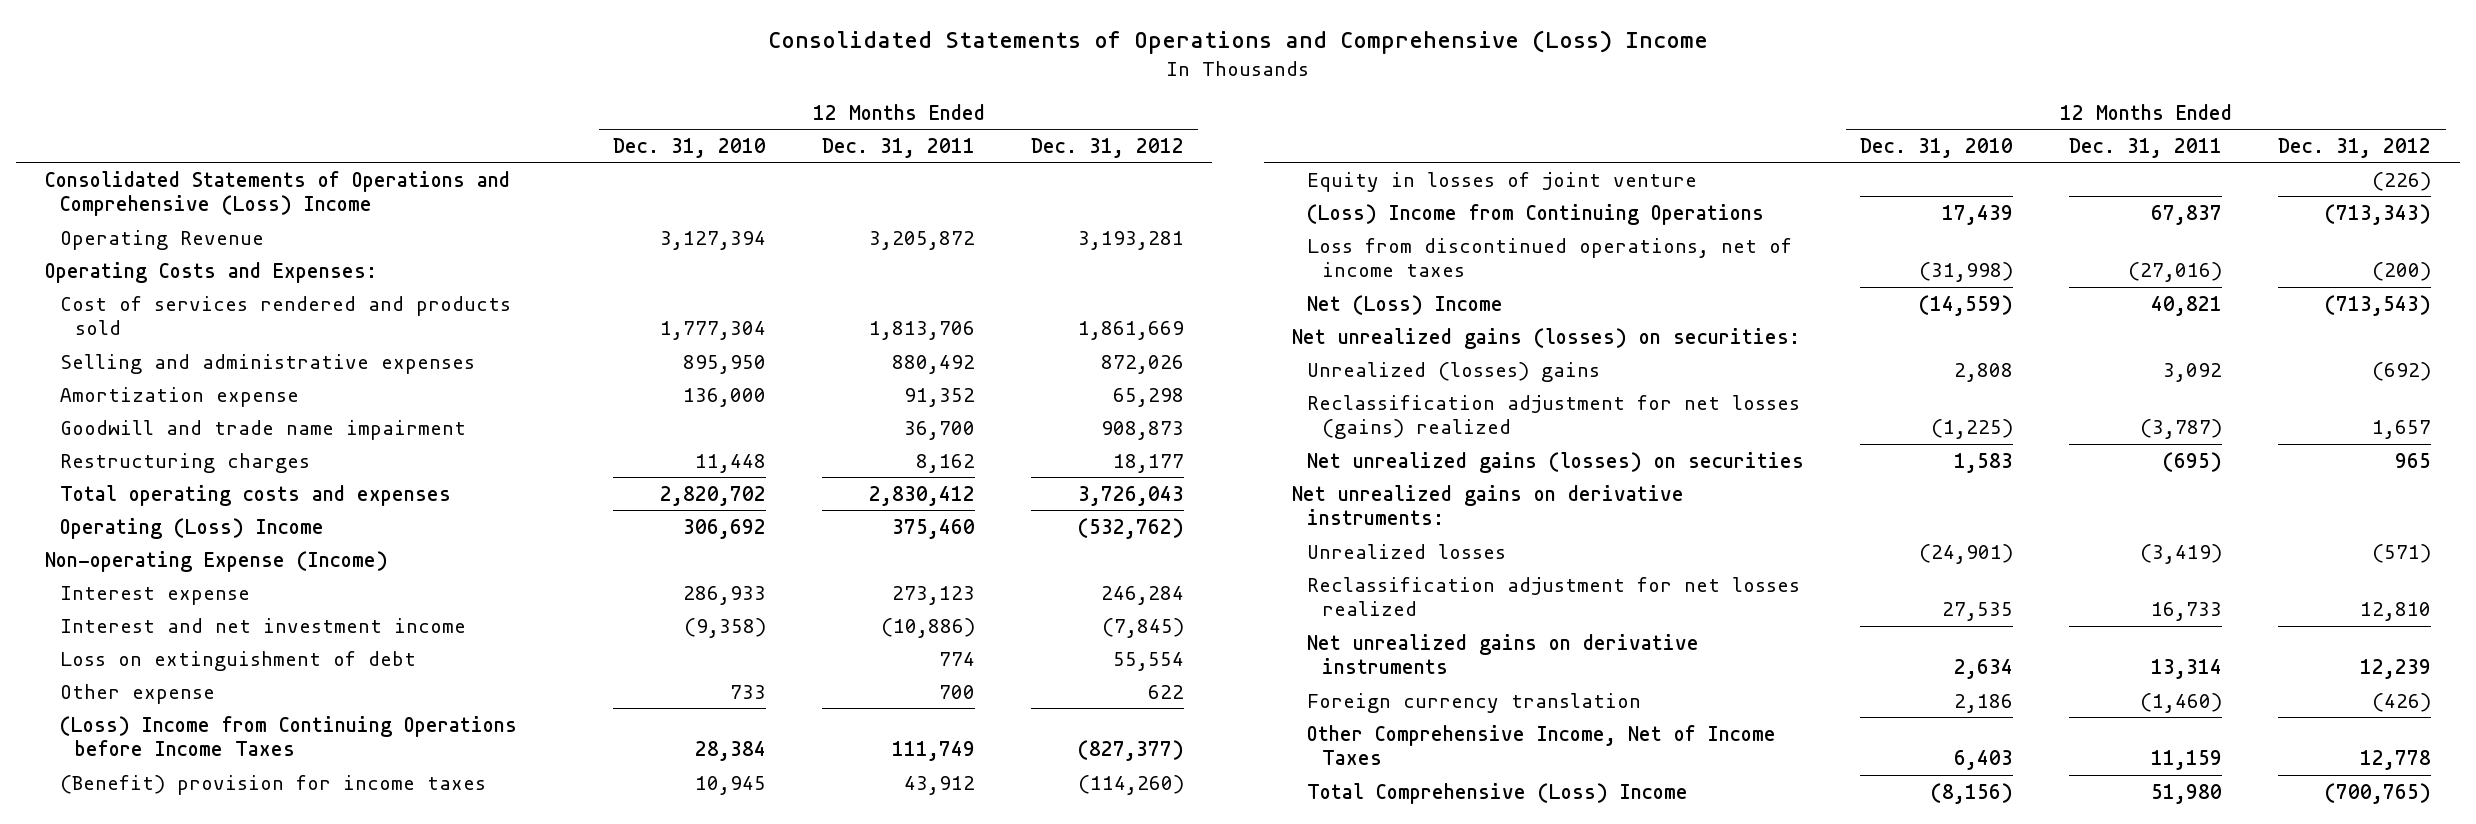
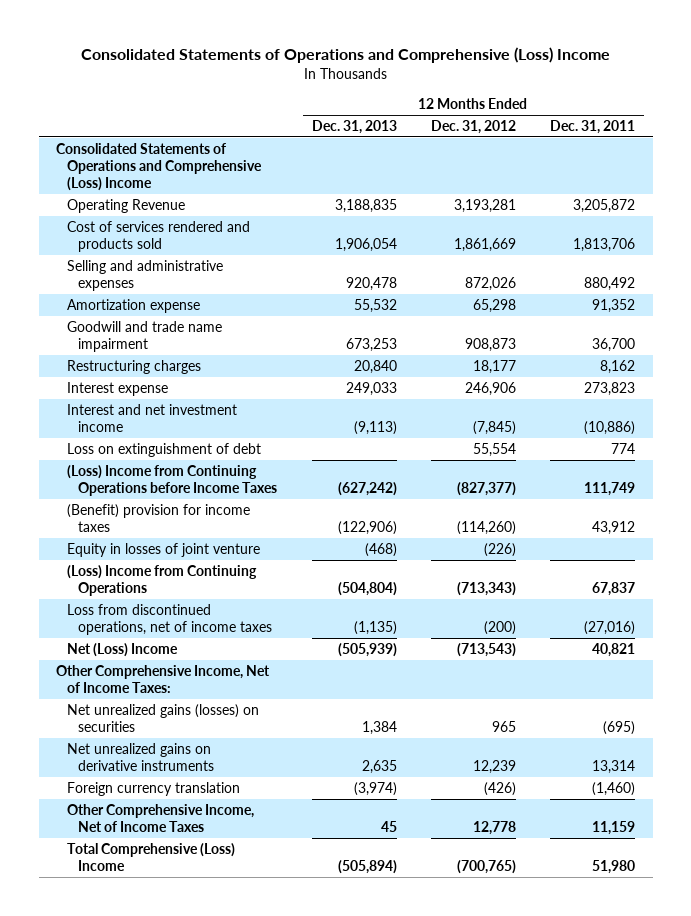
[612,137,766,158] Dec. 31, 2010 -> none
none -> [311,120,397,135] Dec. 31, 2013
[44,261,377,283] Operating Costs and Expenses: -> none
[59,484,451,506] Total operating costs and expenses -> none
[59,517,324,539] Operating (Loss) Income -> none
[44,550,388,572] Non-operating Expense (Income) -> none
[892,585,976,605] 273,123 -> [584,381,636,396] 273,823
[1101,585,1185,605] 246,284 -> [464,381,516,396] 246,906
[59,683,215,704] Other expense -> none
[1291,327,1800,349] Net unrealized gains (losses) on securities: -> none
[1306,361,1600,382] Unrealized (losses) gains -> none
[1306,394,1800,440] Reclassification adjustment for net losses (gains) realized -> none
none -> [55,664,270,694] Other Comprehensive Income, Net of Income Taxes:
[1291,484,1684,526] Net unrealized gains on derivative instruments: -> none
[1306,543,1506,559] Unrealized losses -> none
[1306,576,1800,617] Reclassification adjustment for net losses realized -> none

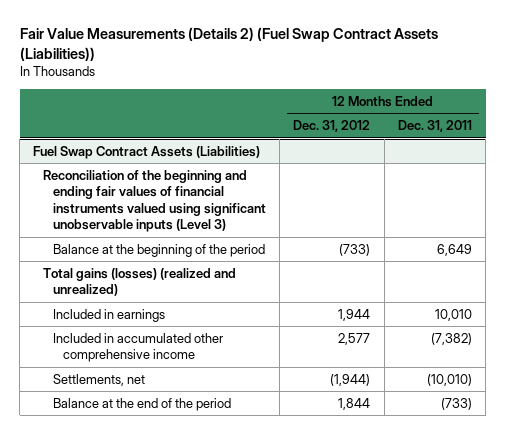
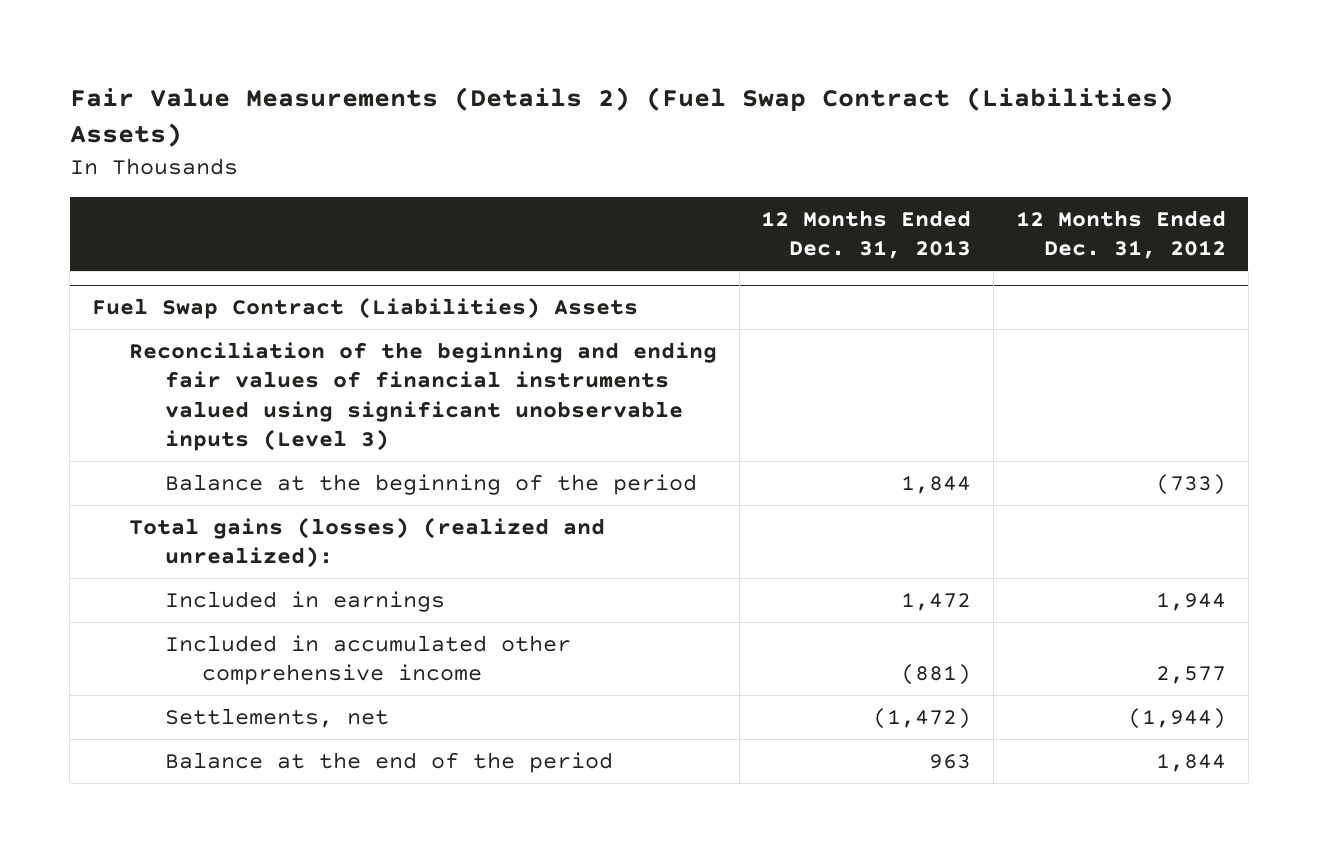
[19,27,438,62] Fair Value Measurements (Details 2) (Fuel Swap Contract Assets (Liabilities)) -> [69,87,1174,148] Fair Value Measurements (Details 2) (Fuel Swap Contract (Liabilities) Assets)
[397,120,472,133] Dec. 31, 2011 -> none
none -> [761,209,972,260] 12 Months Ended Dec. 31, 2013
[33,145,261,159] Fuel Swap Contract Assets (Liabilities) -> [92,297,639,320] Fuel Swap Contract (Liabilities) Assets
[43,267,237,297] Total gains (losses) (realized and unrealized) -> [128,516,605,569] Total gains (losses) (realized and unrealized):

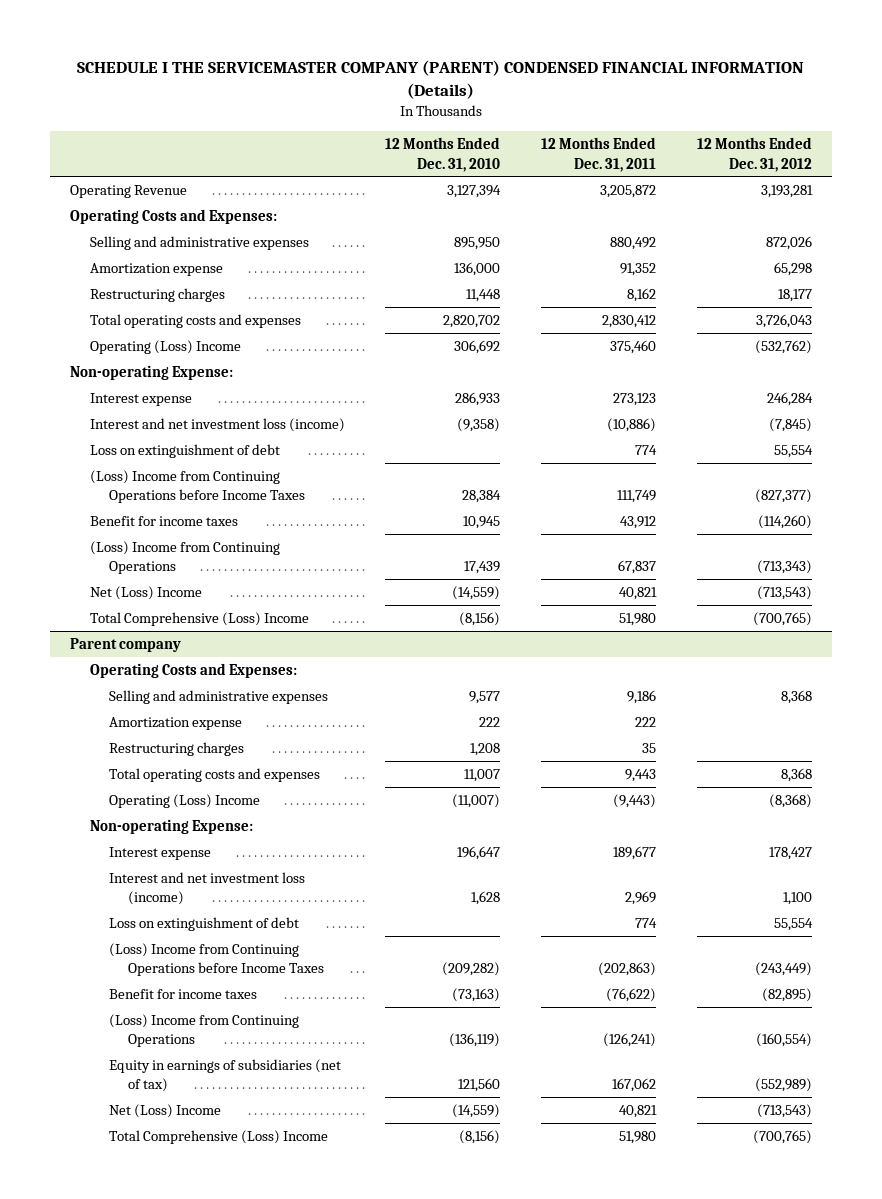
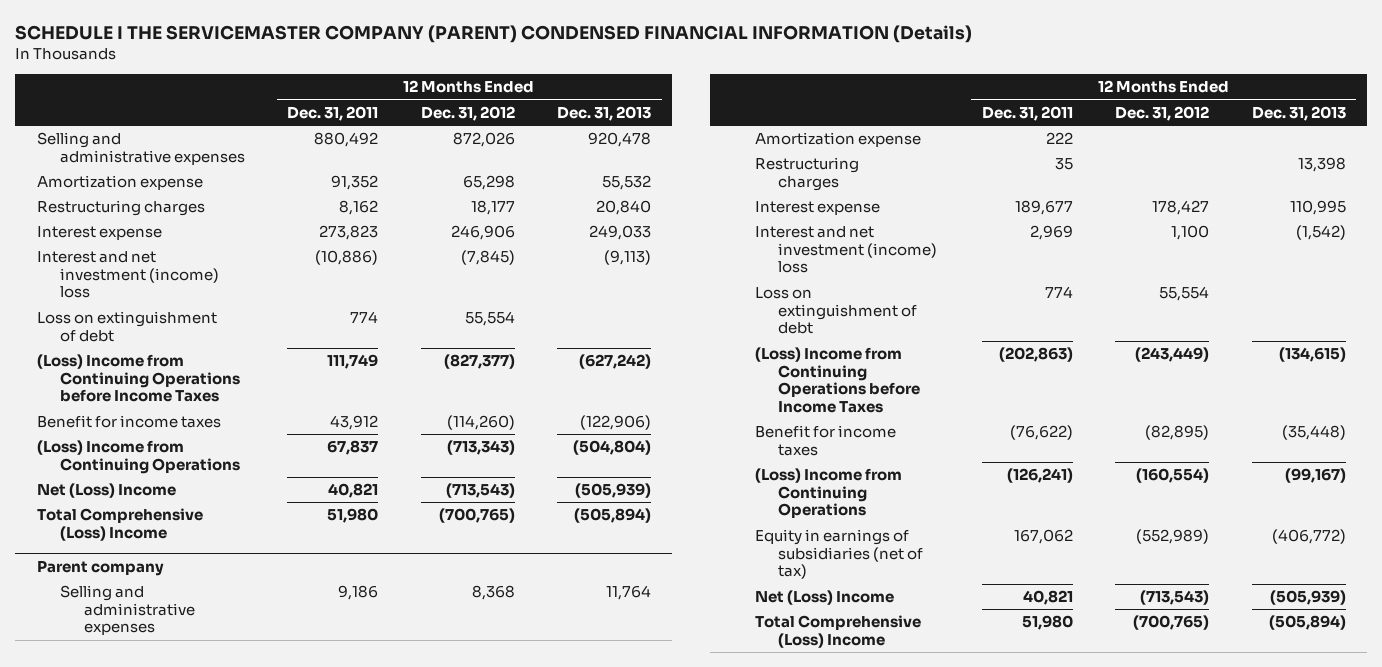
[385,137,501,172] 12 Months Ended Dec. 31, 2010 -> none
none -> [557,105,652,121] Dec. 31, 2013
[70,185,188,199] Operating Revenue -> none
[70,209,278,225] Operating Costs and Expenses: -> none
[89,314,301,329] Total operating costs and expenses -> none
[89,340,241,355] Operating (Loss) Income -> none
[70,365,234,381] Non-operating Expense: -> none
[612,393,656,407] 273,123 -> [319,225,379,241] 273,823
[766,392,813,407] 246,284 -> [450,225,515,241] 246,906
[89,418,345,433] Interest and net investment loss (income) -> [36,251,220,299] Interest and net investment (income) loss
[89,663,297,679] Operating Costs and Expenses: -> none
[108,768,320,783] Total operating costs and expenses -> none
[108,794,260,809] Operating (Loss) Income -> none
[89,819,253,835] Non-operating Expense: -> none
[108,872,305,906] Interest and net investment loss (income) -> [754,226,938,274] Interest and net investment (income) loss

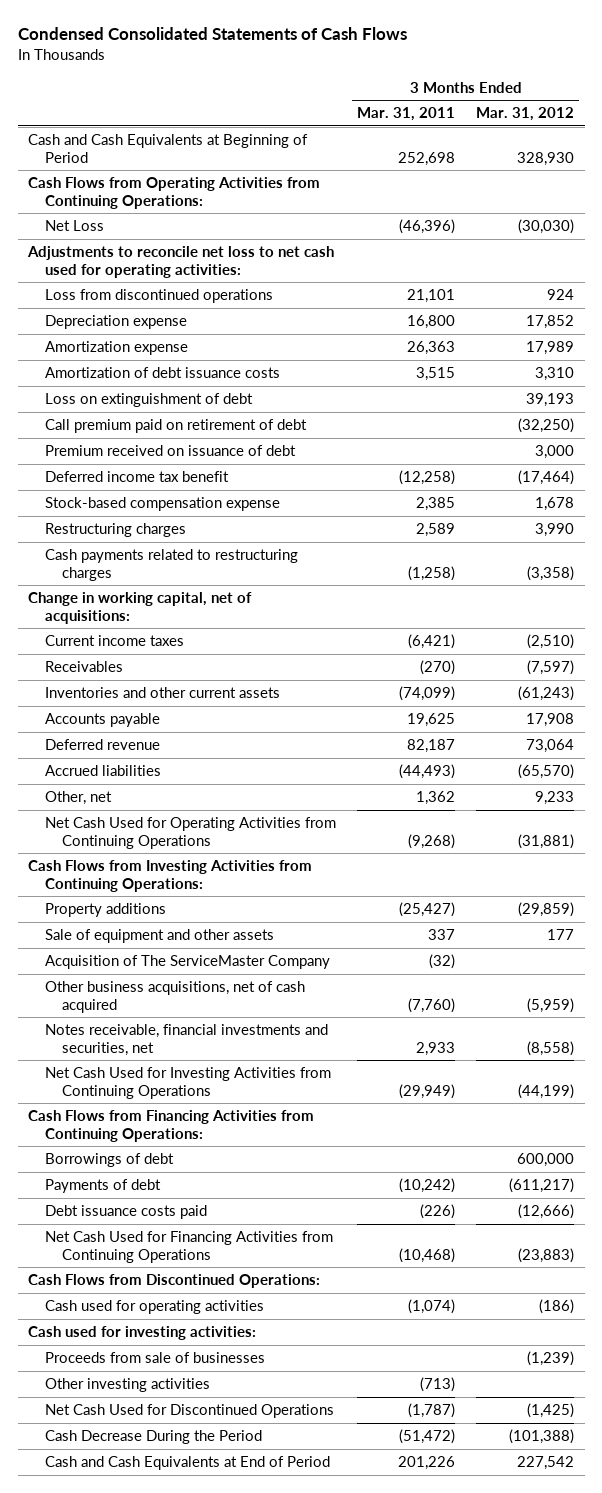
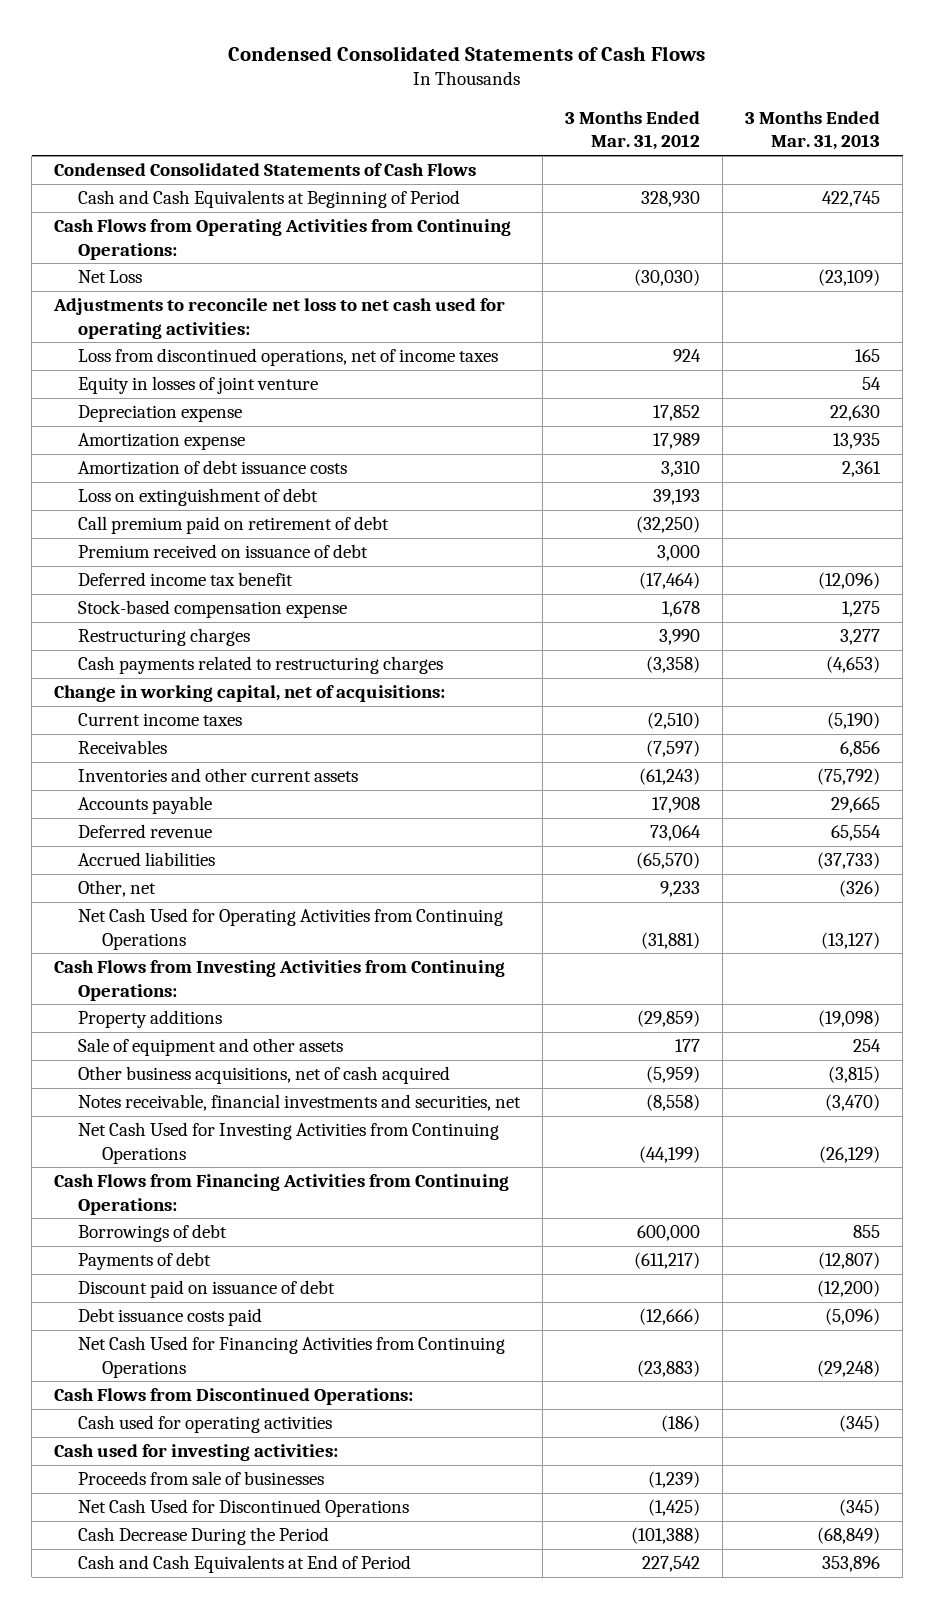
[357,107,456,122] Mar. 31, 2011 -> none
none -> [745,111,881,151] 3 Months Ended Mar. 31, 2013
none -> [54,163,477,177] Condensed Consolidated Statements of Cash Flows
[45,289,274,304] Loss from discontinued operations -> [77,348,498,367] Loss from discontinued operations, net of income taxes
none -> [77,376,318,395] Equity in losses of joint venture
[45,955,331,970] Acquisition of The ServiceMaster Company -> none
none -> [77,1280,335,1299] Discount paid on issuance of debt
[45,1378,211,1393] Other investing activities -> none

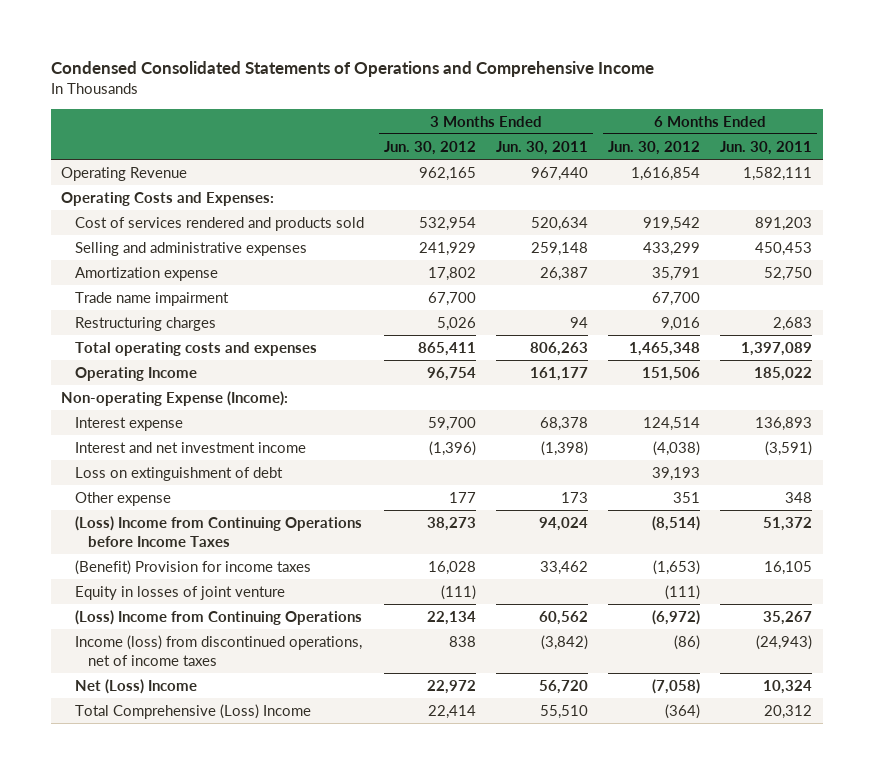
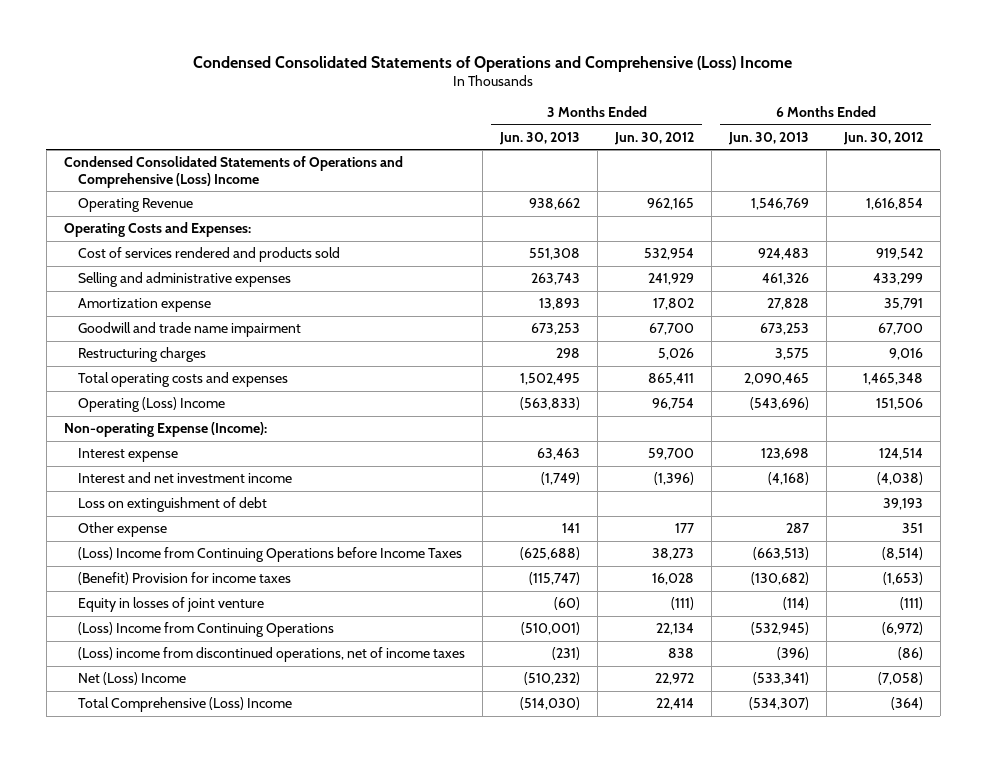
[51,61,655,78] Condensed Consolidated Statements of Operations and Comprehensive Income -> [193,55,793,72] Condensed Consolidated Statements of Operations and Comprehensive (Loss) Income
[496,140,589,155] Jun. 30, 2011 -> none
[720,140,813,155] Jun. 30, 2011 -> none
none -> [498,131,580,145] Jun. 30, 2013
none -> [727,131,809,145] Jun. 30, 2013
none -> [63,156,403,188] Condensed Consolidated Statements of Operations and Comprehensive (Loss) Income
[74,291,229,306] Trade name impairment -> [77,322,301,338] Goodwill and trade name impairment
[74,366,197,381] Operating Income -> [77,397,225,413] Operating (Loss) Income
[74,634,362,666] Income (loss) from discontinued operations, net of income taxes -> [77,647,465,663] (Loss) income from discontinued operations, net of income taxes

